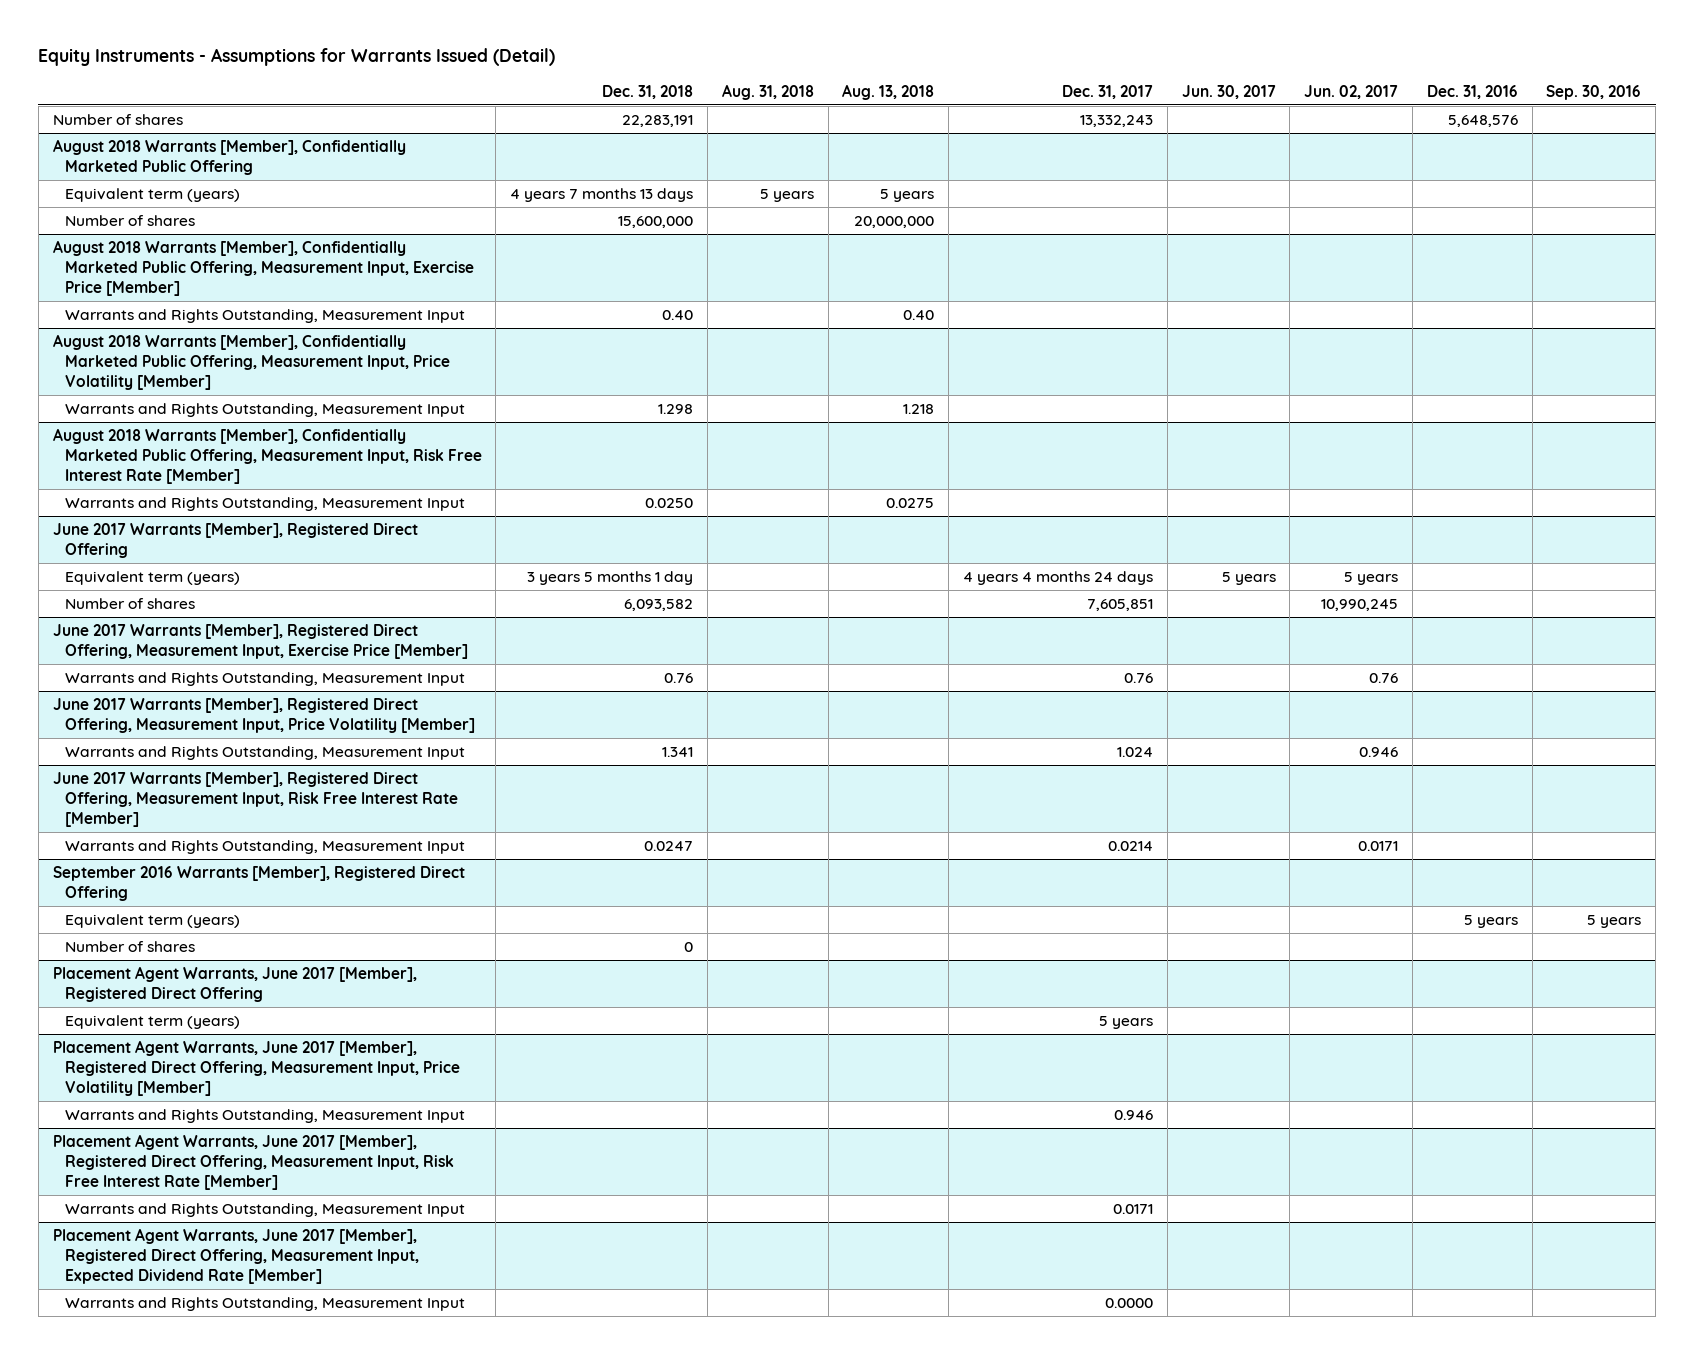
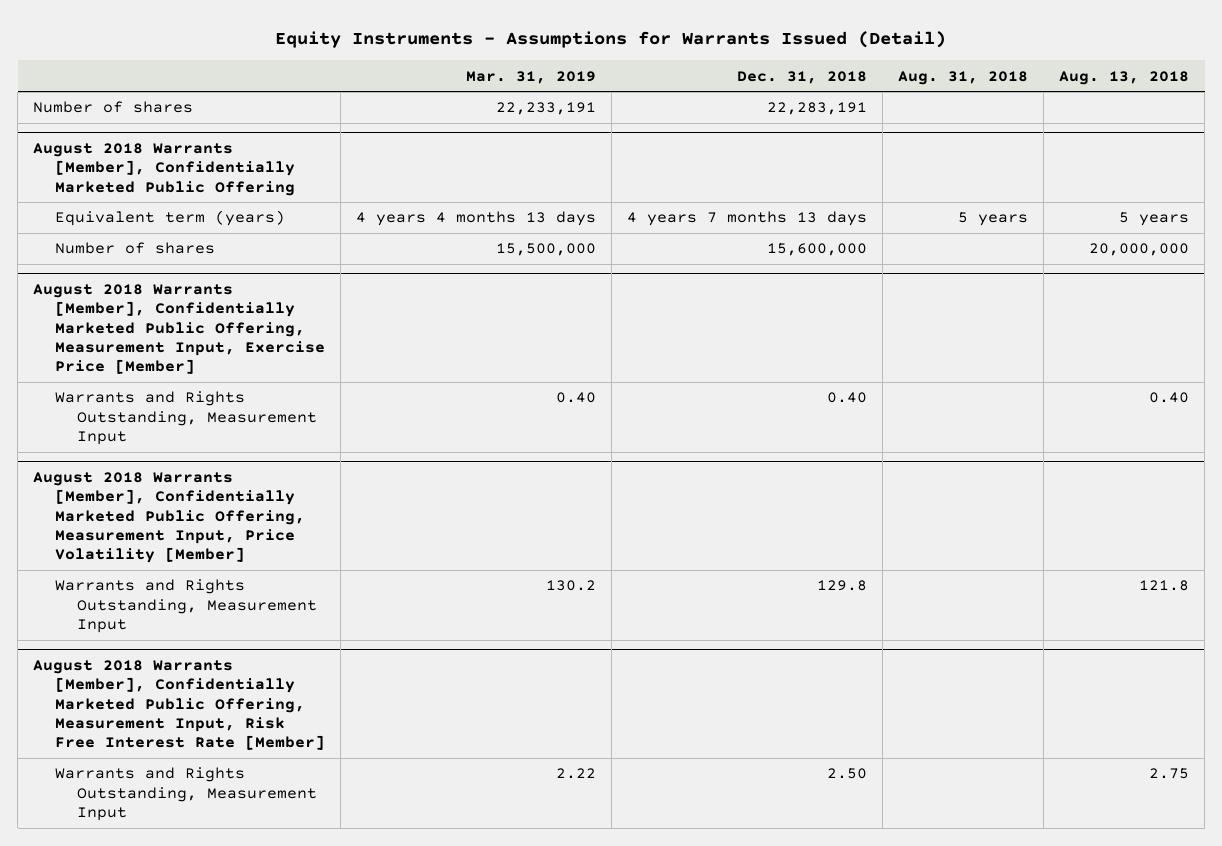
[1062,84,1154,99] Dec. 31, 2017 -> none
[1181,84,1276,99] Jun. 30, 2017 -> none
[1304,84,1399,99] Jun. 02, 2017 -> none
[1426,84,1518,99] Dec. 31, 2016 -> none
[1546,84,1642,100] Sep. 30, 2016 -> none
none -> [466,70,597,84] Mar. 31, 2019
[658,404,694,415] 1.298 -> [817,580,868,592] 129.8
[903,404,935,415] 1.218 -> [1139,580,1190,592] 121.8
[52,523,418,558] June 2017 Warrants [Member], Registered Direct Offering -> none
[64,571,240,586] Equivalent term (years) -> none
[64,598,195,610] Number of shares -> none
[52,624,468,659] June 2017 Warrants [Member], Registered Direct Offering, Measurement Input, Exercise Price [Member] -> none
[64,672,465,687] Warrants and Rights Outstanding, Measurement Input -> none
[52,698,475,733] June 2017 Warrants [Member], Registered Direct Offering, Measurement Input, Price Volatility [Member] -> none
[64,746,465,761] Warrants and Rights Outstanding, Measurement Input -> none
[52,772,458,827] June 2017 Warrants [Member], Registered Direct Offering, Measurement Input, Risk Free Interest Rate [Member] -> none
[64,840,465,855] Warrants and Rights Outstanding, Measurement Input -> none
[52,866,465,901] September 2016 Warrants [Member], Registered Direct Offering -> none
[64,914,240,929] Equivalent term (years) -> none
[64,941,195,953] Number of shares -> none
[52,966,417,1002] Placement Agent Warrants, June 2017 [Member], Registered Direct Offering -> none
[64,1015,240,1030] Equivalent term (years) -> none
[52,1040,460,1096] Placement Agent Warrants, June 2017 [Member], Registered Direct Offering, Measurement Input, Price Volatility [Member] -> none
[64,1109,465,1124] Warrants and Rights Outstanding, Measurement Input -> none
[52,1134,454,1190] Placement Agent Warrants, June 2017 [Member], Registered Direct Offering, Measurement Input, Risk Free Interest Rate [Member] -> none
[64,1203,465,1218] Warrants and Rights Outstanding, Measurement Input -> none
[52,1228,419,1284] Placement Agent Warrants, June 2017 [Member], Registered Direct Offering, Measurement Input, Expected Dividend Rate [Member] -> none
[64,1297,465,1312] Warrants and Rights Outstanding, Measurement Input -> none
[645,498,694,509] 0.0250 -> [827,768,868,780] 2.50
[886,498,935,509] 0.0275 -> [1149,768,1190,780] 2.75

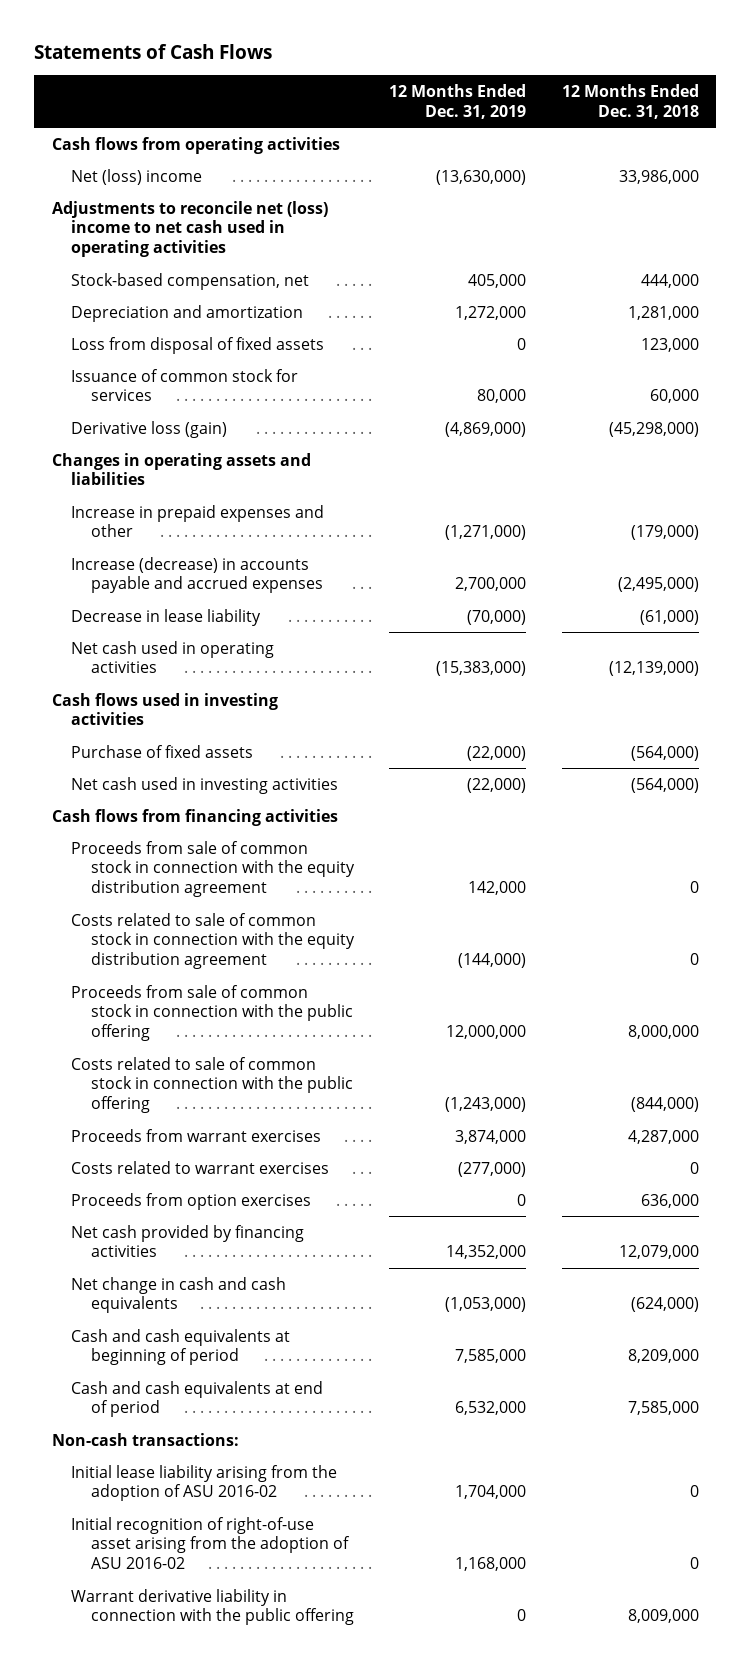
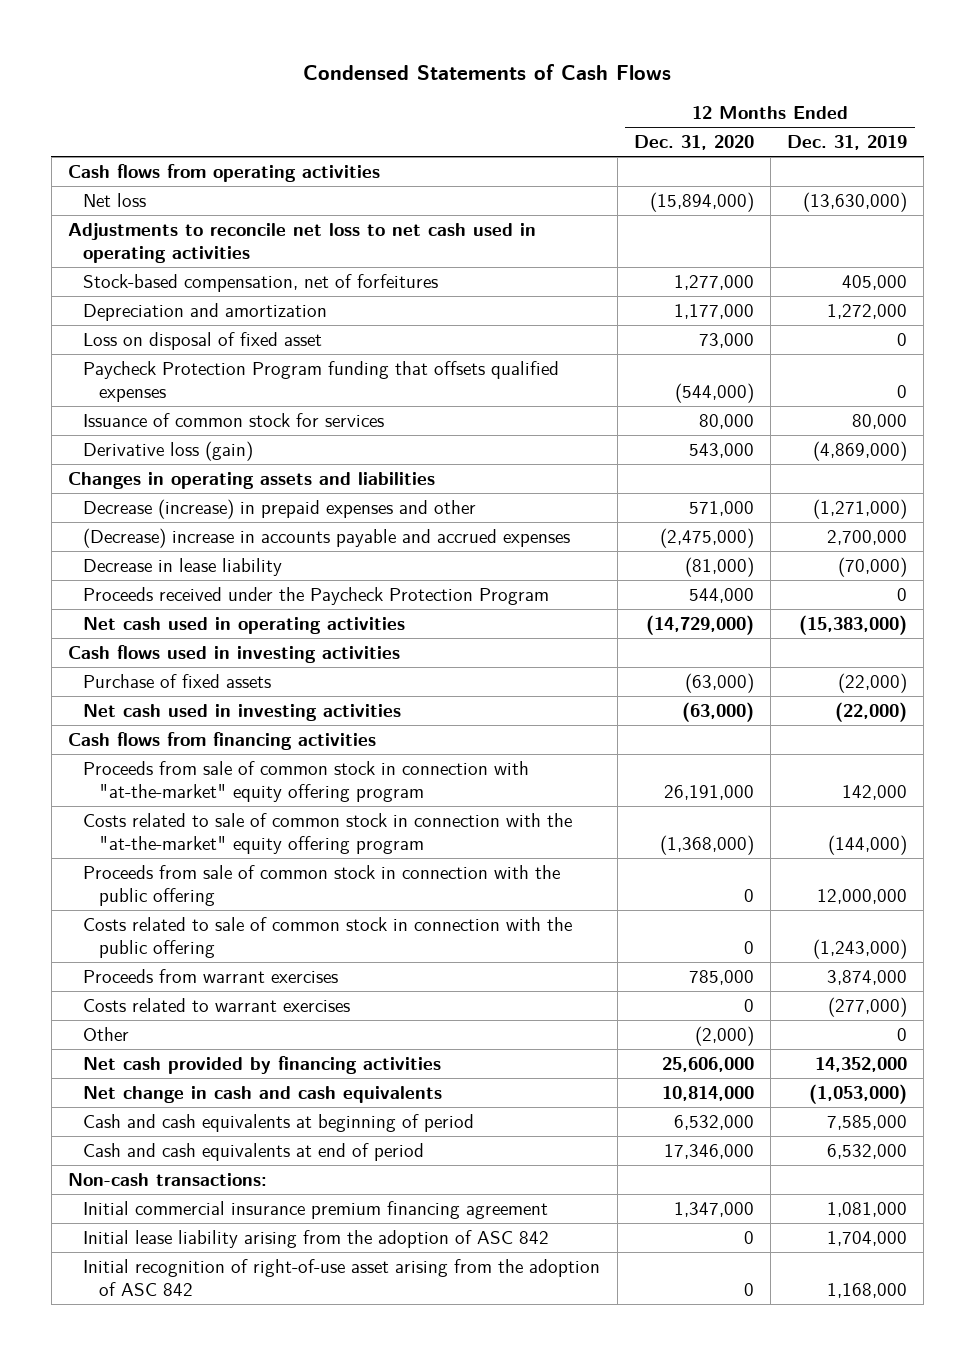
[34,44,273,60] Statements of Cash Flows -> [303,63,672,80] Condensed Statements of Cash Flows
[561,83,699,119] 12 Months Ended Dec. 31, 2018 -> none
none -> [633,135,754,151] Dec. 31, 2020
[71,168,203,185] Net (loss) income -> [83,192,147,207] Net loss
[51,200,328,258] Adjustments to reconcile net (loss) income to net cash used in operating activities -> [67,222,536,263] Adjustments to reconcile net loss to net cash used in operating activities
[71,272,310,290] Stock-based compensation, net -> [83,273,439,292] Stock-based compensation, net of forfeitures
[71,336,325,354] Loss from disposal of fixed assets -> [83,331,323,350] Loss on disposal of fixed asset
none -> [83,360,560,402] Paycheck Protection Program funding that offsets qualified expenses
[71,504,325,538] Increase in prepaid expenses and other -> [83,498,477,519] Decrease (increase) in prepaid expenses and other
[71,556,323,594] Increase (decrease) in accounts payable and accrued expenses -> [83,527,571,548] (Decrease) increase in accounts payable and accrued expenses
none -> [83,586,550,605] Proceeds received under the Paycheck Protection Program
[71,840,355,898] Proceeds from sale of common stock in connection with the equity distribution agreement -> [83,760,530,802] Proceeds from sale of common stock in connection with "at-the-market" equity offering program
[71,912,355,970] Costs related to sale of common stock in connection with the equity distribution agreement -> [83,812,573,854] Costs related to sale of common stock in connection with the "at-the-market" equity offering program
[71,1192,312,1210] Proceeds from option exercises -> none
none -> [83,1026,130,1041] Other
[71,1588,354,1626] Warrant derivative liability in connection with the public offering -> none
none -> [83,1200,549,1219] Initial commercial insurance premium financing agreement
[71,1464,338,1502] Initial lease liability arising from the adoption of ASU 2016-02 -> [83,1229,550,1248] Initial lease liability arising from the adoption of ASC 842
[71,1516,350,1570] Initial recognition of right-of-use asset arising from the adoption of ASU 2016-02 -> [83,1258,601,1296] Initial recognition of right-of-use asset arising from the adoption of ASC 842

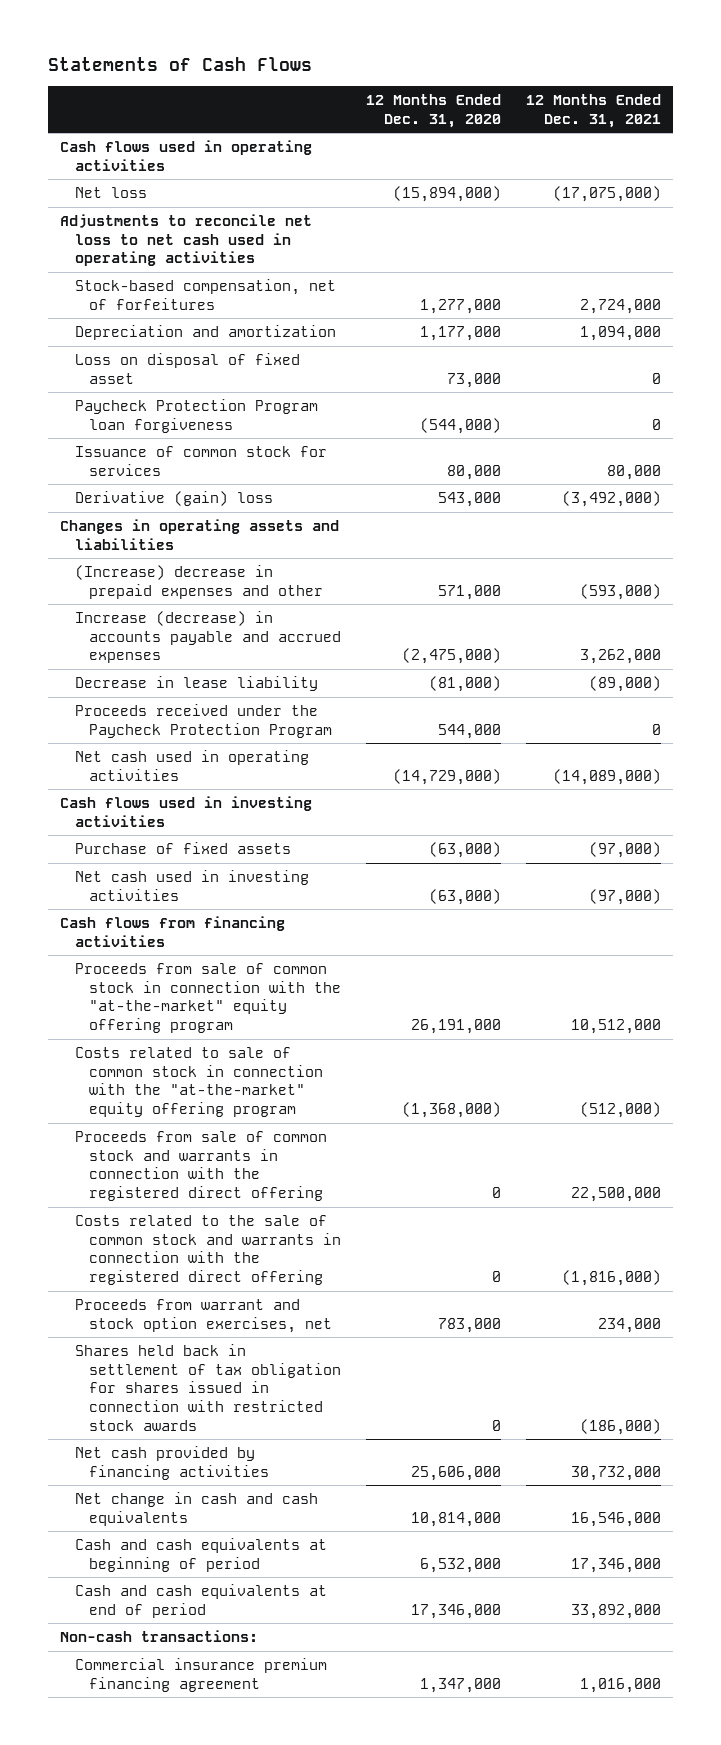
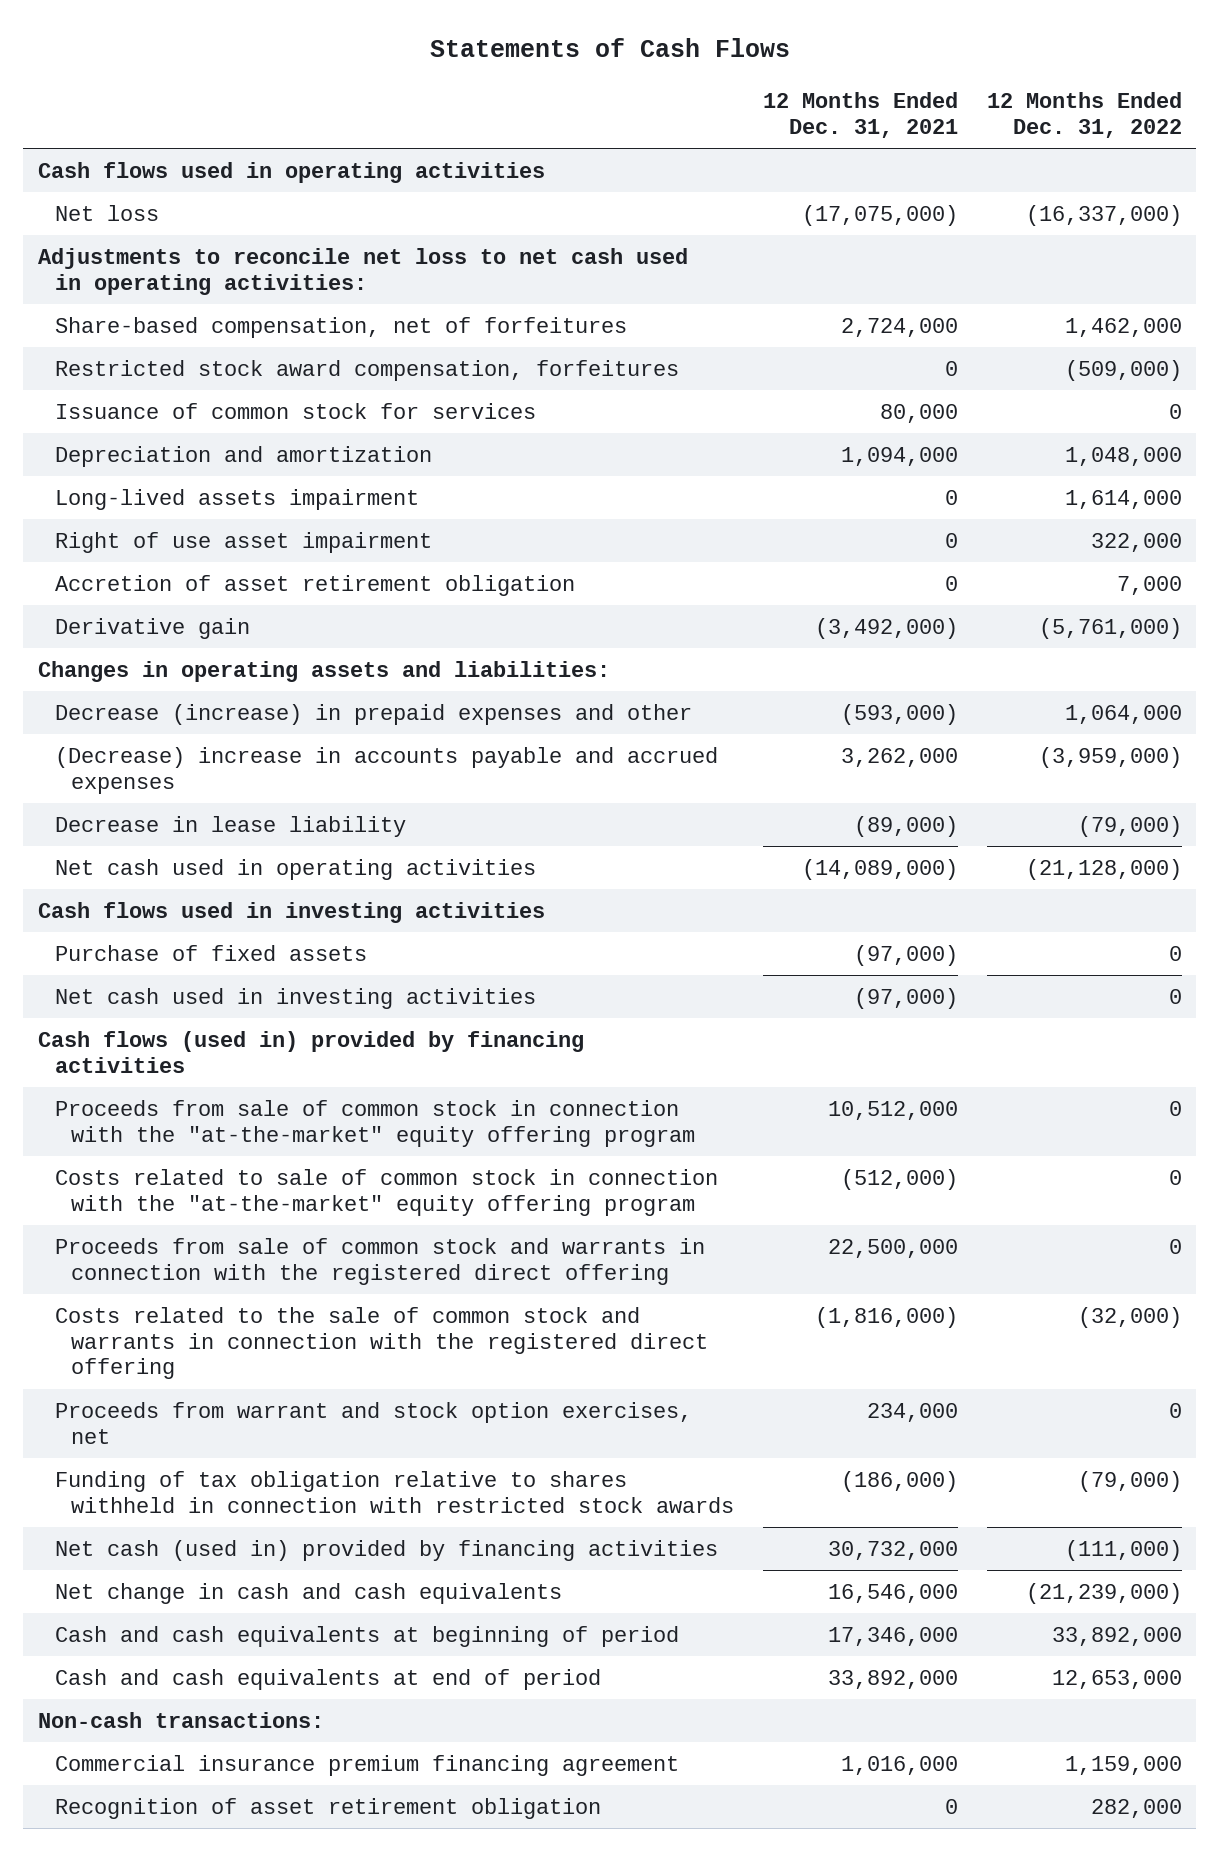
[366,94,502,128] 12 Months Ended Dec. 31, 2020 -> none
none -> [986,91,1182,138] 12 Months Ended Dec. 31, 2022
[74,353,300,384] Loss on disposal of fixed asset -> none
[74,399,318,433] Paycheck Protection Program loan forgiveness -> none
[59,214,312,267] Adjustments to reconcile net loss to net cash used in operating activities -> [37,247,688,295] Adjustments to reconcile net loss to net cash used in operating activities:
[74,279,336,310] Stock-based compensation, net of forfeitures -> [54,316,627,338] Share-based compensation, net of forfeitures
none -> [54,359,679,381] Restricted stock award compensation, forfeitures
[74,325,336,341] Depreciation and amortization -> [54,445,432,467] Depreciation and amortization
none -> [54,488,419,510] Long-lived assets impairment
none -> [54,531,432,553] Right of use asset impairment
none -> [54,574,575,596] Accretion of asset retirement obligation
[74,491,273,507] Derivative (gain) loss -> [54,617,250,639] Derivative gain
[59,519,339,550] Changes in operating assets and liabilities -> [37,660,610,682] Changes in operating assets and liabilities:
[74,565,324,599] (Increase) decrease in prepaid expenses and other -> [54,703,692,725] Decrease (increase) in prepaid expenses and other
[74,611,342,664] Increase (decrease) in accounts payable and accrued expenses -> [54,746,718,794] (Decrease) increase in accounts payable and accrued expenses
[74,704,333,738] Proceeds received under the Paycheck Protection Program -> none
[59,916,285,947] Cash flows from financing activities -> [37,1030,584,1073] Cash flows (used in) provided by financing activities
[74,1344,342,1431] Shares held back in settlement of tax obligation for shares issued in connection with restricted stock awards -> [54,1470,735,1513] Funding of tax obligation relative to shares withheld in connection with restricted stock awards
[74,1446,270,1480] Net cash provided by financing activities -> [54,1539,718,1561] Net cash (used in) provided by financing activities
none -> [54,1797,601,1819] Recognition of asset retirement obligation

